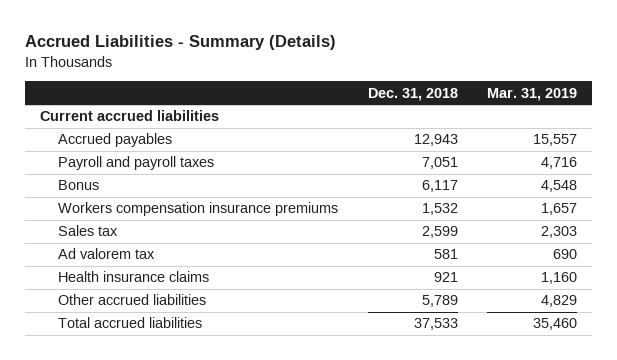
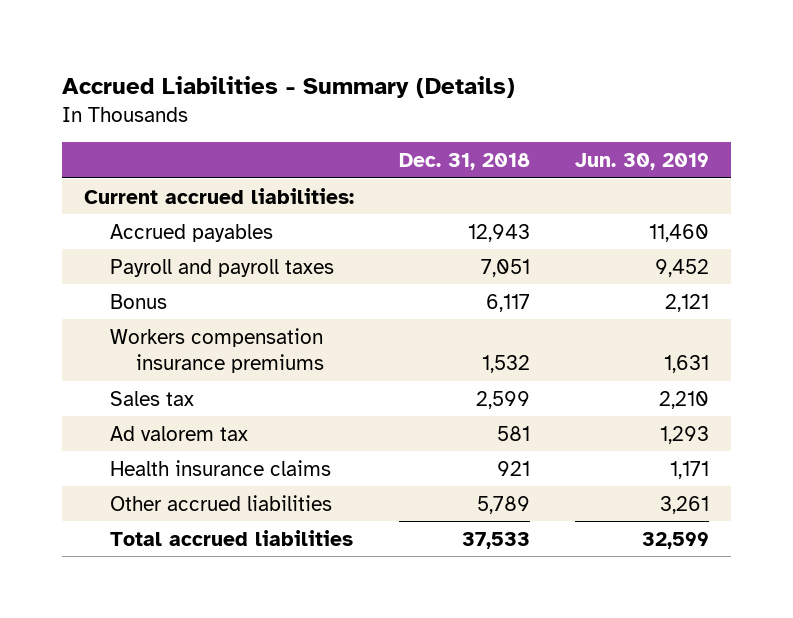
[487,87,578,101] Mar. 31, 2019 -> none
none -> [574,153,709,171] Jun. 30, 2019
[40,110,220,122] Current accrued liabilities -> [84,187,355,204] Current accrued liabilities:

